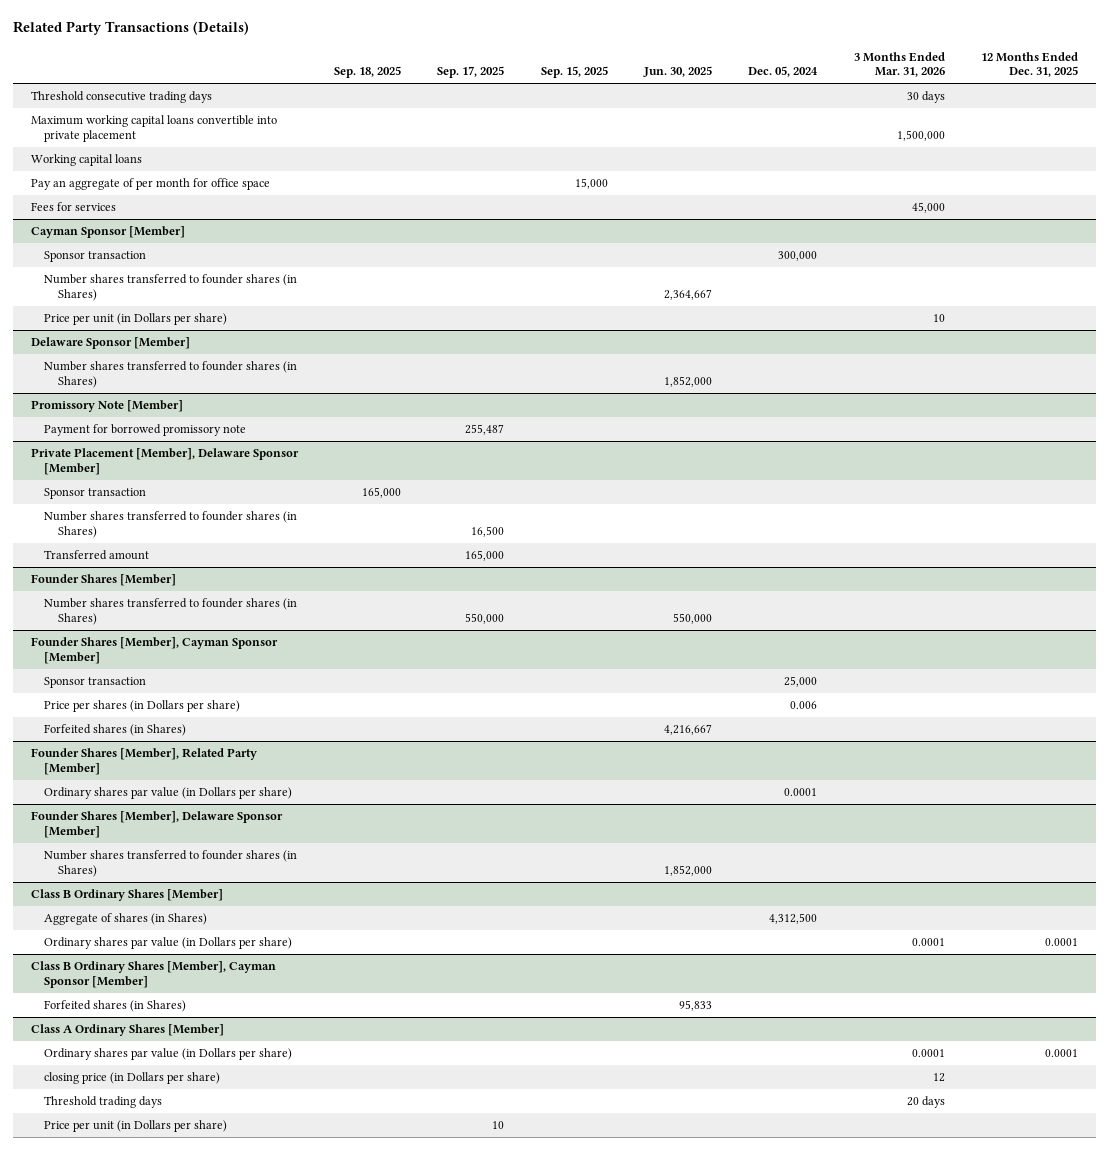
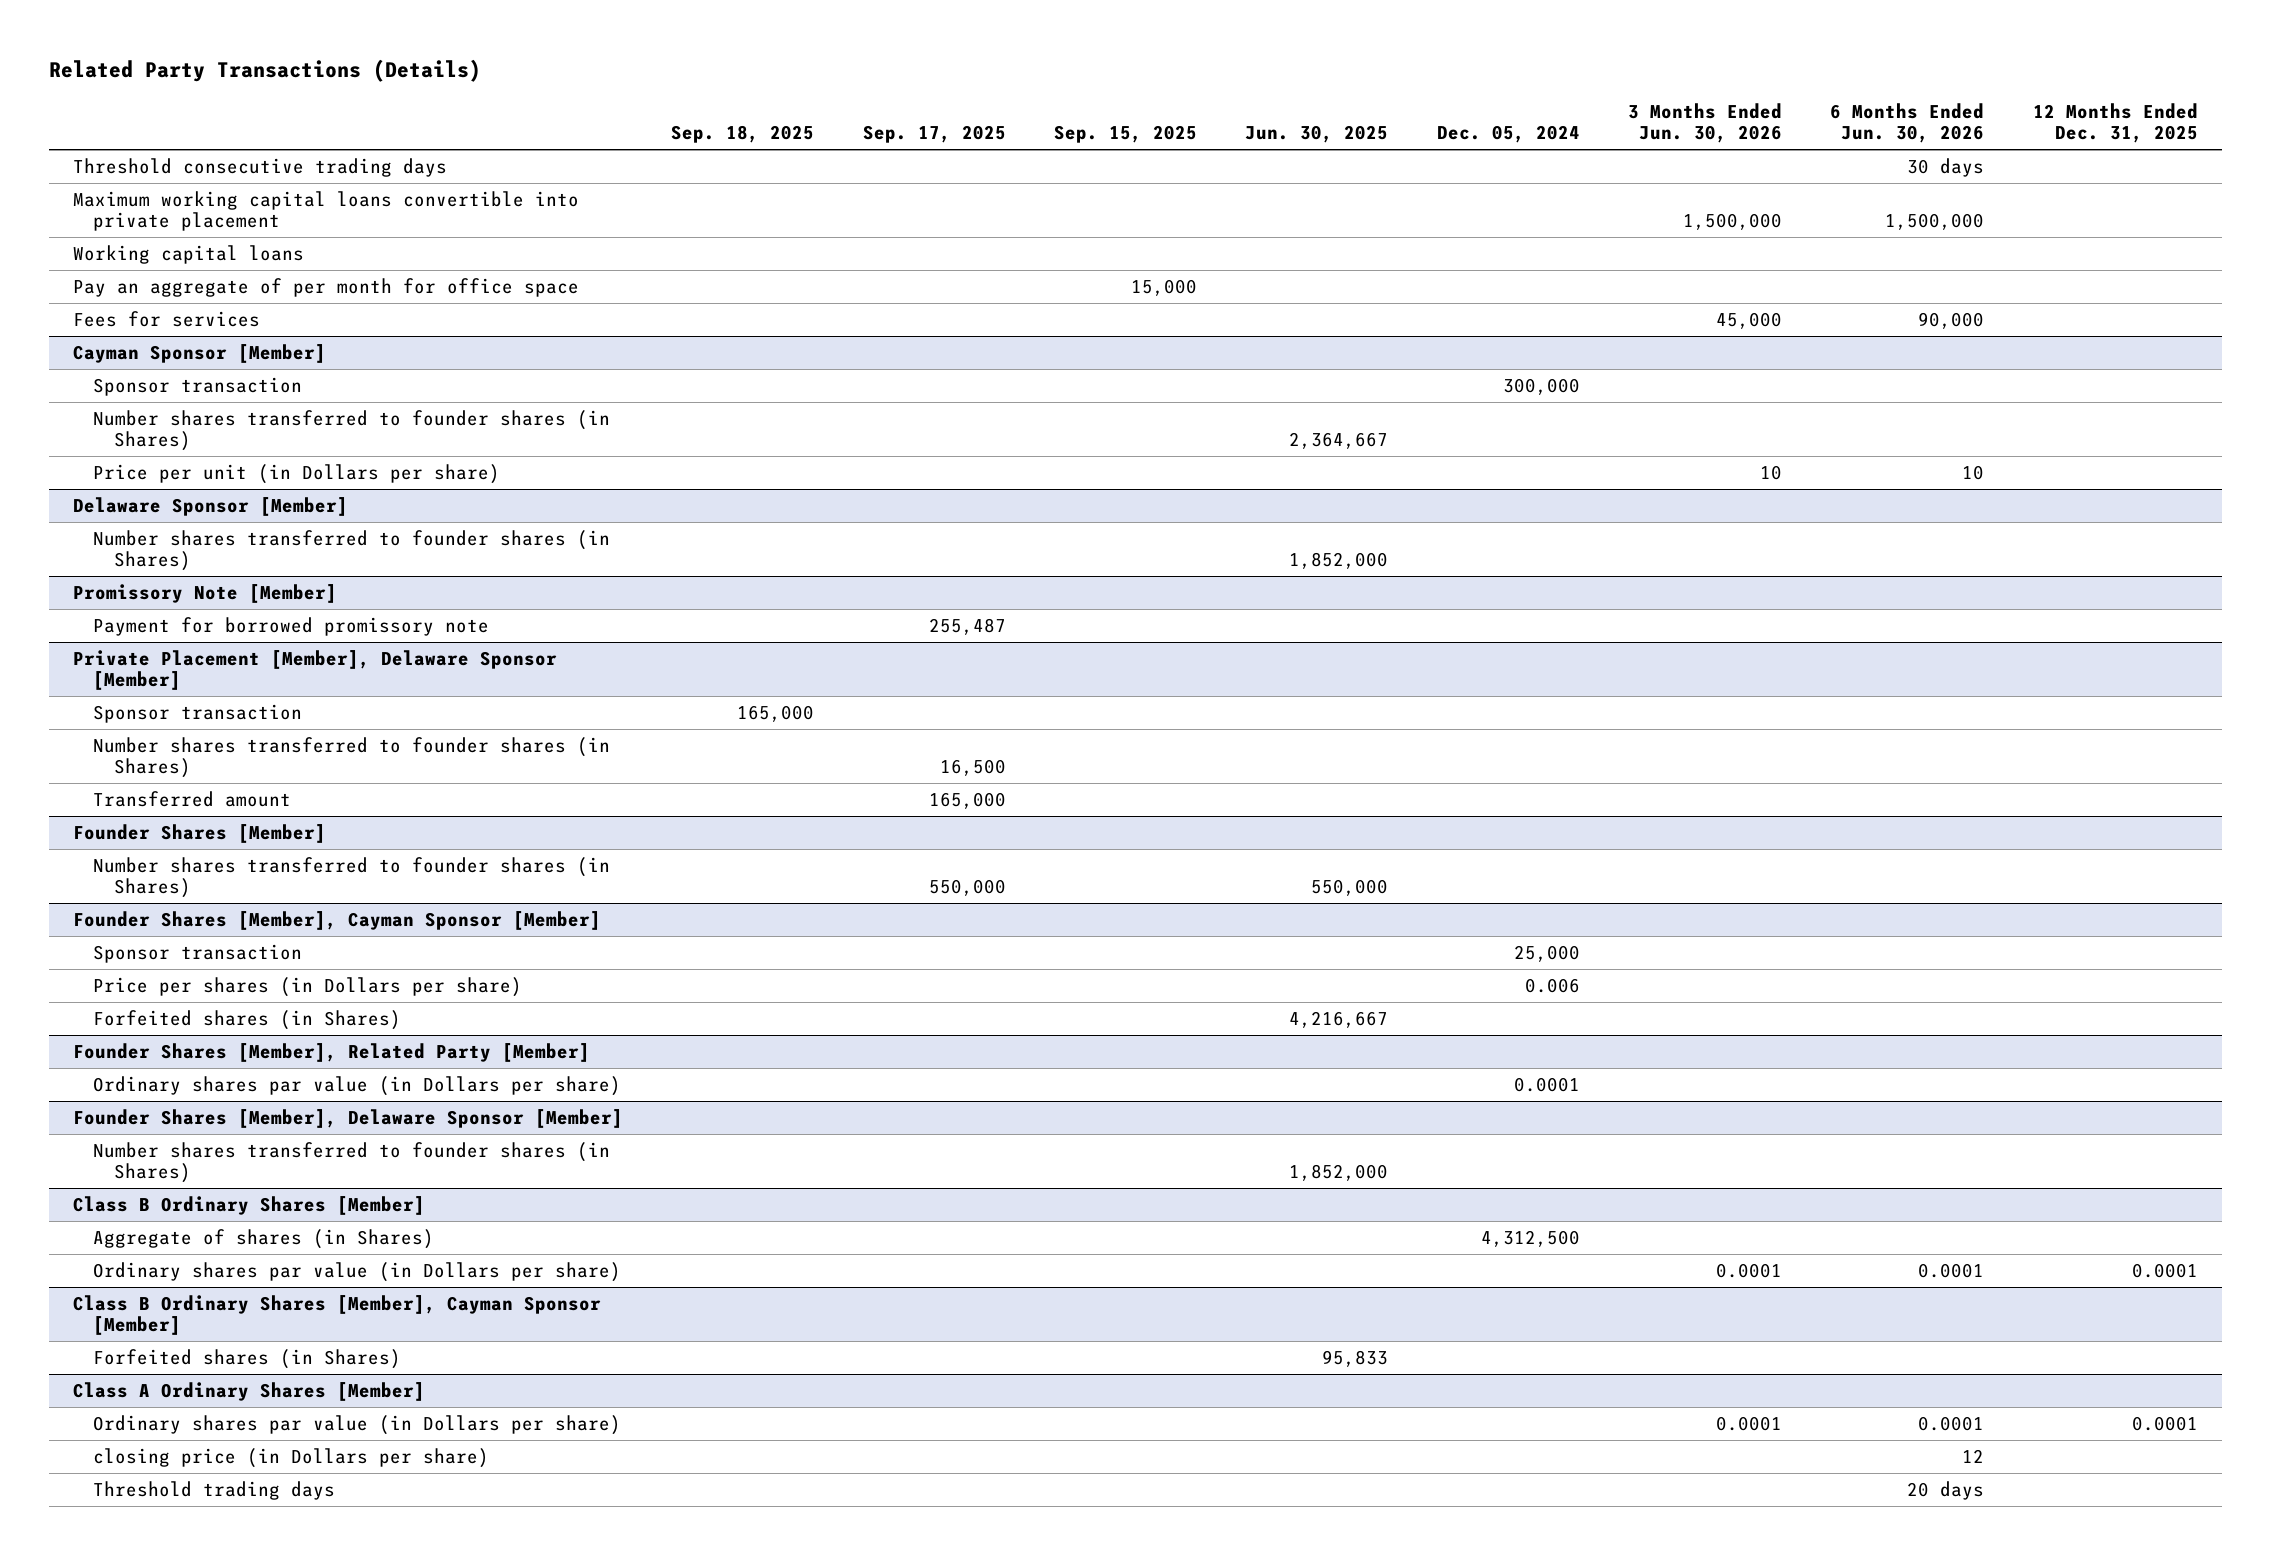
[853,51,945,78] 3 Months Ended Mar. 31, 2026 -> none
none -> [1627,103,1782,144] 3 Months Ended Jun. 30, 2026
none -> [1830,103,1985,144] 6 Months Ended Jun. 30, 2026
[44,1120,228,1133] Price per unit (in Dollars per share) -> none

